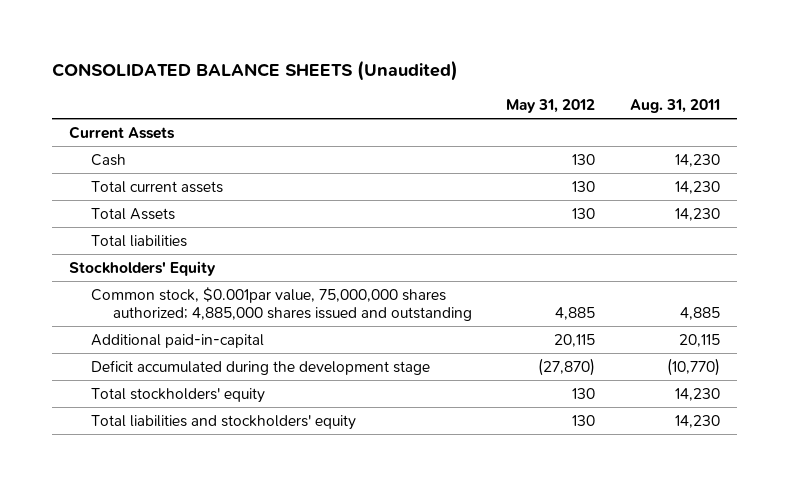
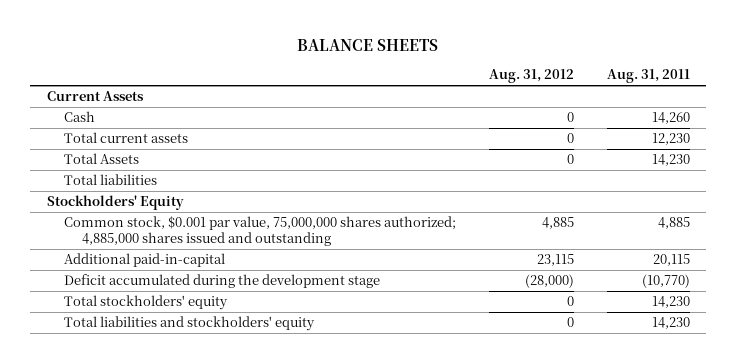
[51,59,458,81] CONSOLIDATED BALANCE SHEETS (Unaudited) -> [297,38,439,51] BALANCE SHEETS
[506,99,596,114] May 31, 2012 -> none
none -> [489,69,575,84] Aug. 31, 2012
[674,153,720,167] 14,230 -> [651,112,690,125] 14,260
[674,180,720,194] 14,230 -> [651,133,690,146] 12,230
[90,286,472,322] Common stock, $0.001par value, 75,000,000 shares authorized; 4,885,000 shares issued and outstanding -> [64,216,457,246] Common stock, $0.001 par value, 75,000,000 shares authorized; 4,885,000 shares issued and outstanding

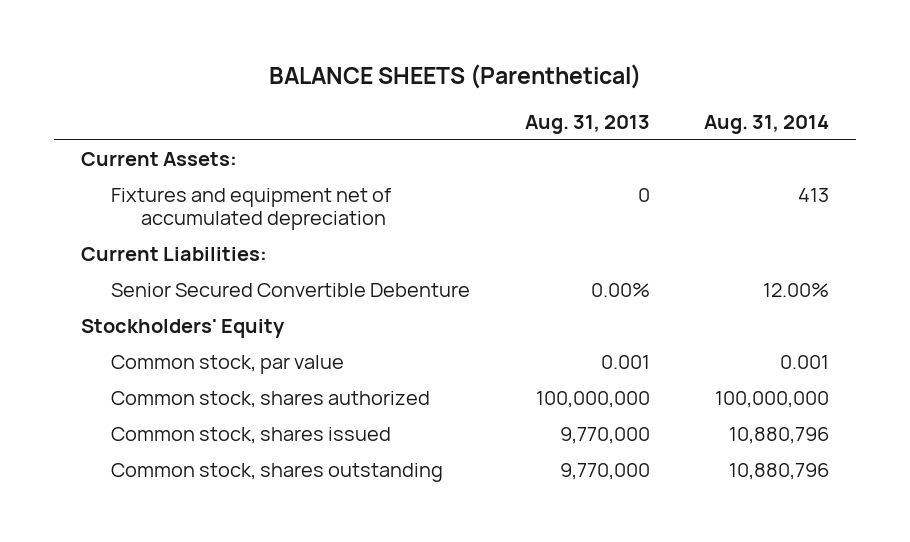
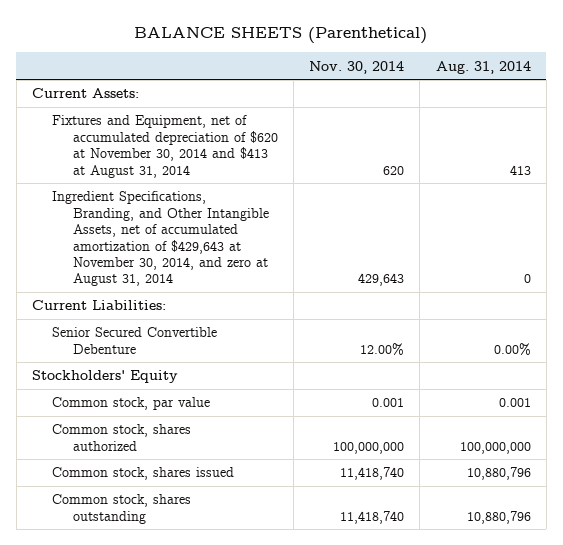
[524,115,650,135] Aug. 31, 2013 -> none
none -> [309,60,405,74] Nov. 30, 2014
[111,188,392,231] Fixtures and equipment net of accumulated depreciation -> [52,115,278,178] Fixtures and Equipment, net of accumulated depreciation of $620 at November 30, 2014 and $413 at August 31, 2014
none -> [52,191,269,287] Ingredient Specifications, Branding, and Other Intangible Assets, net of accumulated amortization of $429,643 at November 30, 2014, and zero at August 31, 2014
[763,283,830,298] 12.00% -> [493,342,531,356] 0.00%

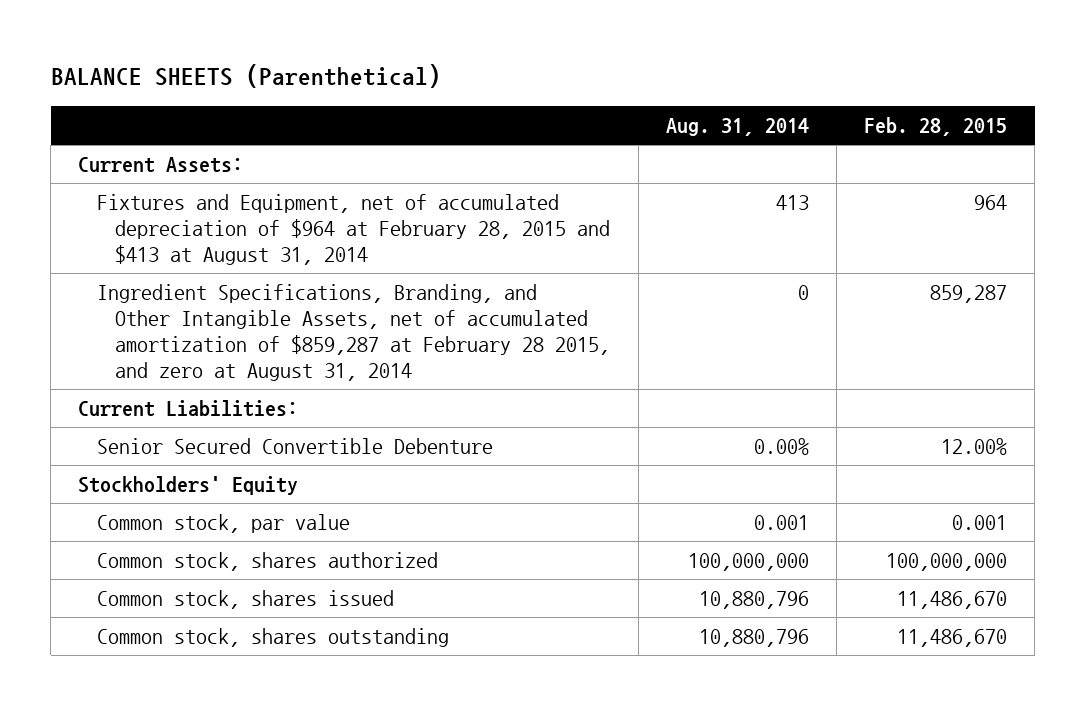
[309,60,405,74] Nov. 30, 2014 -> none
none -> [864,116,1008,136] Feb. 28, 2015
[52,115,278,178] Fixtures and Equipment, net of accumulated depreciation of $620 at November 30, 2014 and $413 at August 31, 2014 -> [96,194,611,266] Fixtures and Equipment, net of accumulated depreciation of $964 at February 28, 2015 and $413 at August 31, 2014
[52,191,269,287] Ingredient Specifications, Branding, and Other Intangible Assets, net of accumulated amortization of $429,643 at November 30, 2014, and zero at August 31, 2014 -> [96,284,611,382] Ingredient Specifications, Branding, and Other Intangible Assets, net of accumulated amortization of $859,287 at February 28 2015, and zero at August 31, 2014

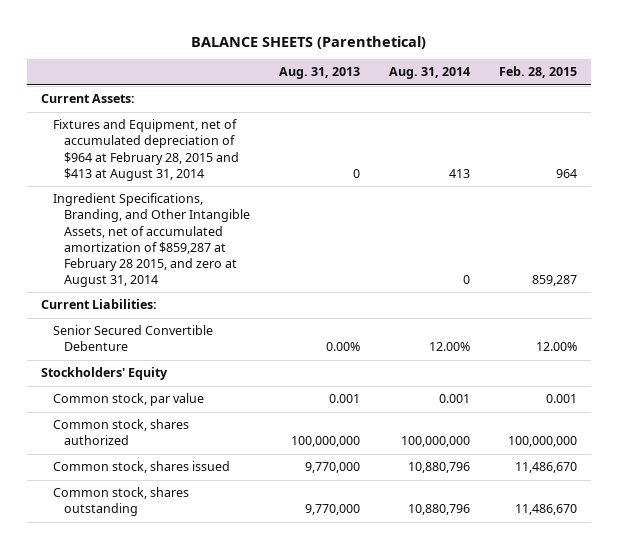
none -> [279,67,361,80] Aug. 31, 2013
[753,438,809,456] 0.00% -> [429,342,471,352] 12.00%

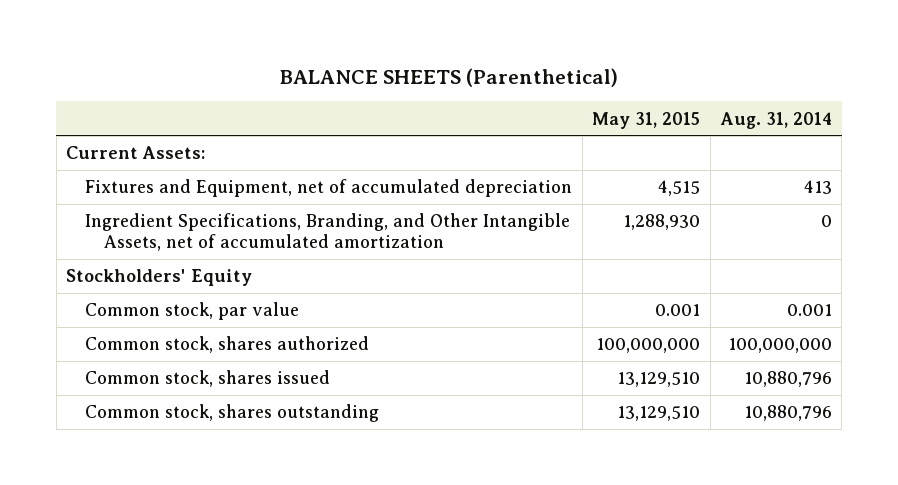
[279,67,361,80] Aug. 31, 2013 -> none
[498,66,577,79] Feb. 28, 2015 -> none
none -> [592,111,701,129] May 31, 2015
[41,299,158,310] Current Liabilities: -> none
[52,325,213,352] Senior Secured Convertible Debenture -> none
[52,119,240,181] Fixtures and Equipment, net of accumulated depreciation of $964 at February 28, 2015 and $413 at August 31, 2014 -> [85,179,573,198] Fixtures and Equipment, net of accumulated depreciation
[52,193,251,288] Ingredient Specifications, Branding, and Other Intangible Assets, net of accumulated amortization of $859,287 at February 28 2015, and zero at August 31, 2014 -> [85,213,571,252] Ingredient Specifications, Branding, and Other Intangible Assets, net of accumulated amortization

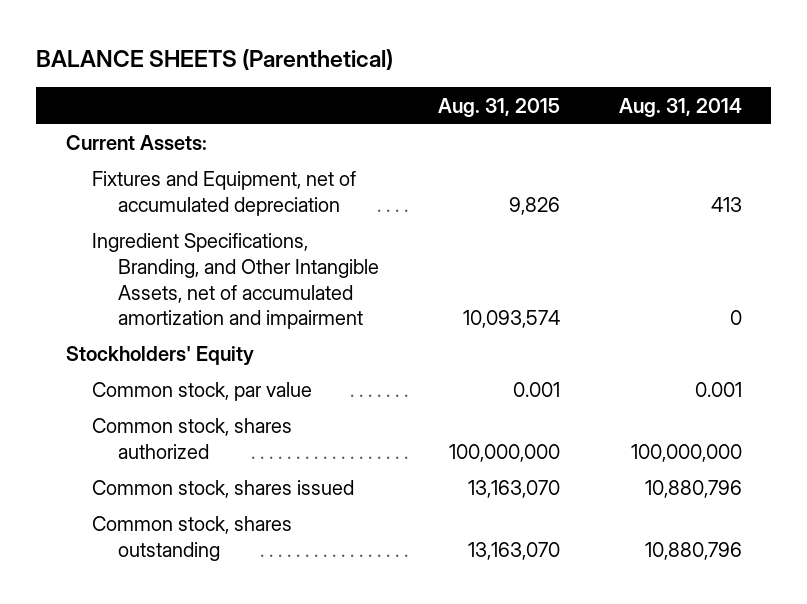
[592,111,701,129] May 31, 2015 -> none
none -> [437,97,560,117] Aug. 31, 2015
[85,213,571,252] Ingredient Specifications, Branding, and Other Intangible Assets, net of accumulated amortization -> [91,233,379,330] Ingredient Specifications, Branding, and Other Intangible Assets, net of accumulated amortization and impairment

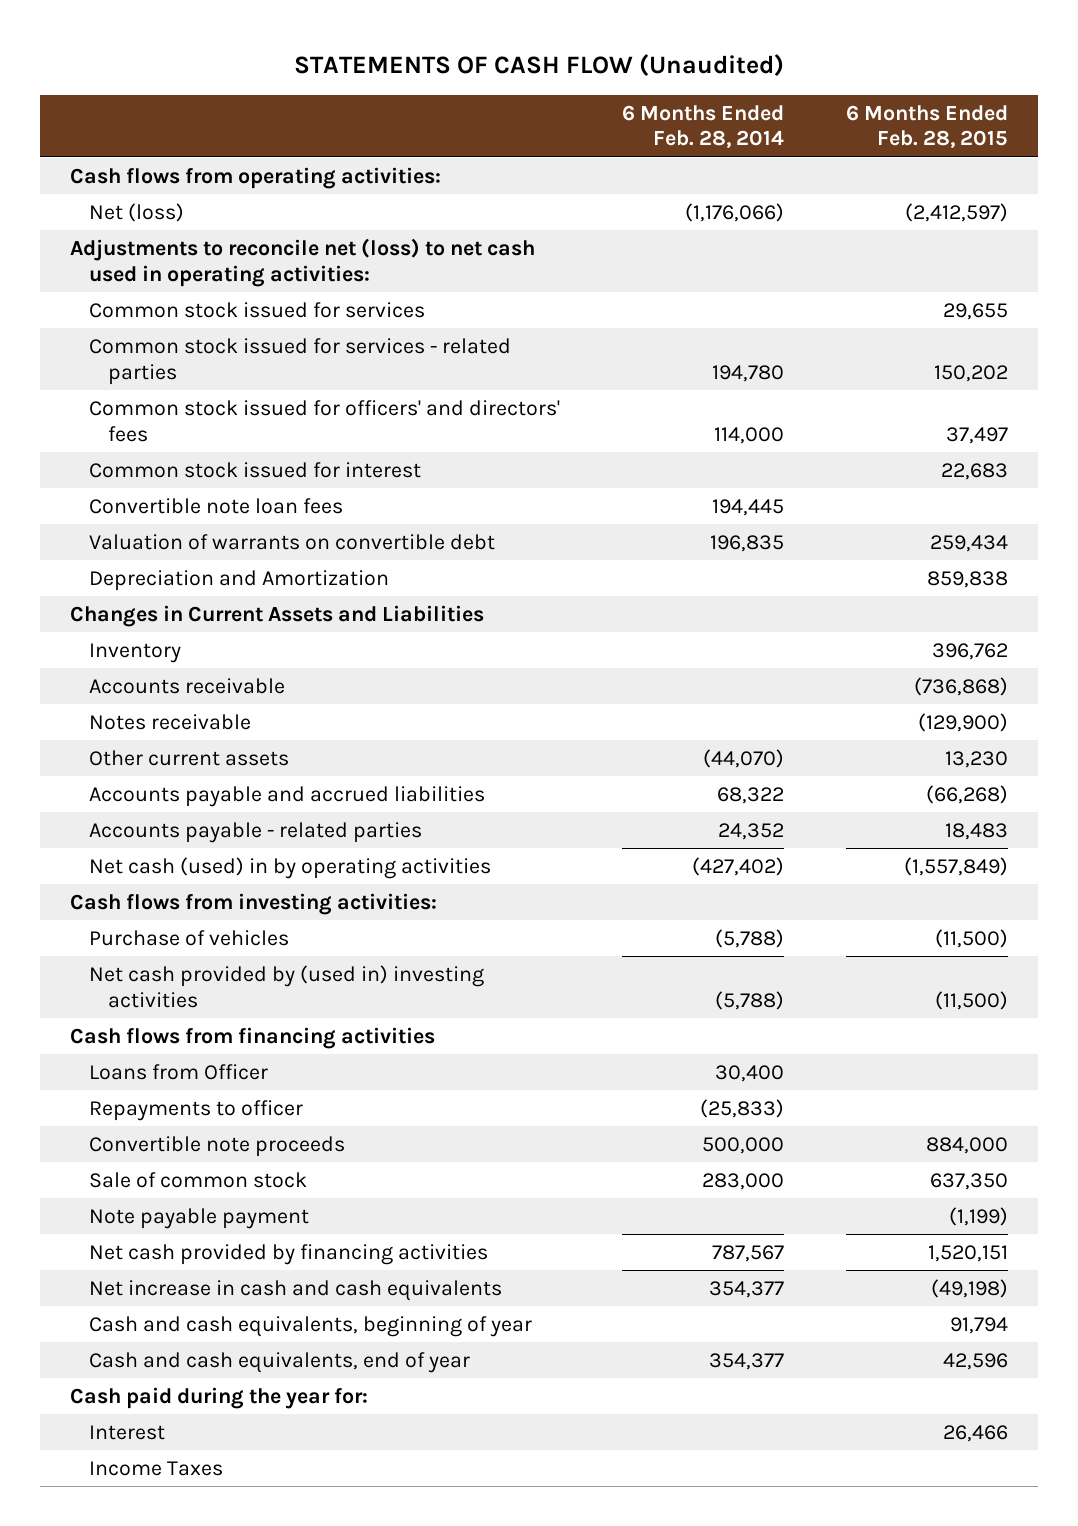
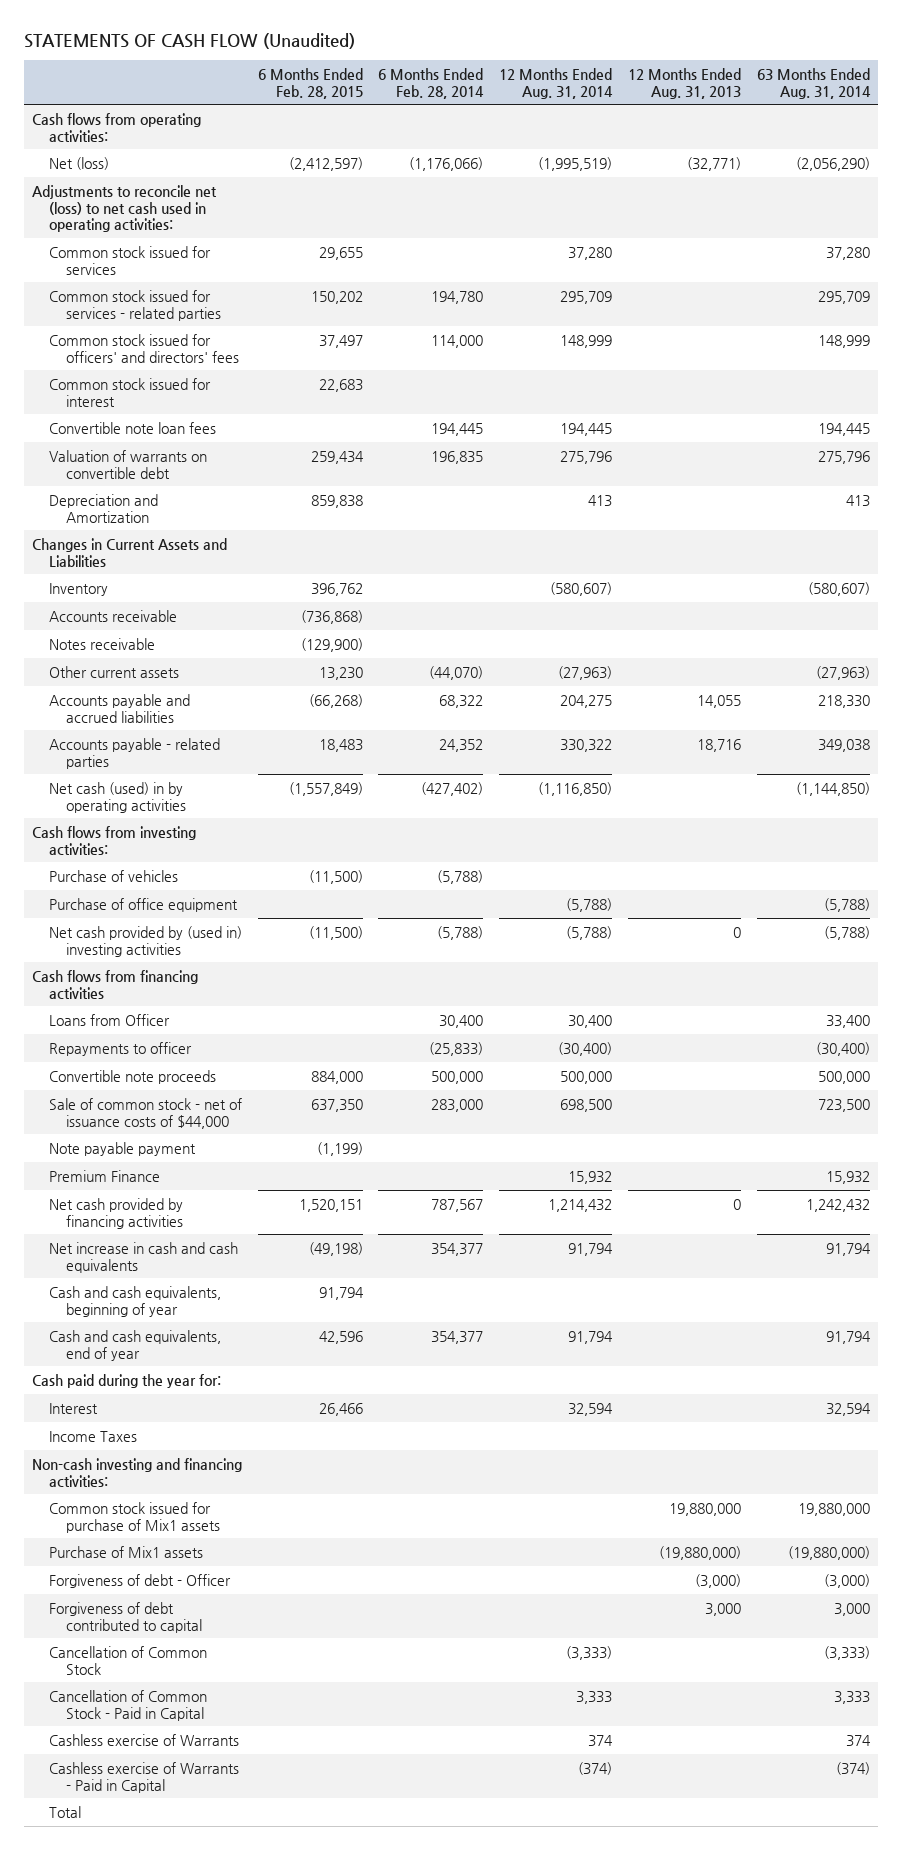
none -> [499,67,614,99] 12 Months Ended Aug. 31, 2014
none -> [628,67,742,99] 12 Months Ended Aug. 31, 2013
none -> [756,67,871,99] 63 Months Ended Aug. 31, 2014
none -> [48,897,238,912] Purchase of office equipment
[89,1171,308,1188] Sale of common stock -> [48,1097,242,1129] Sale of common stock - net of issuance costs of $44,000
none -> [48,1169,160,1182] Premium Finance
none -> [31,1457,242,1487] Non-cash investing and financing activities:
none -> [48,1501,220,1533] Common stock issued for purchase of Mix1 assets
none -> [48,1545,203,1558] Purchase of Mix1 assets
none -> [48,1573,231,1588] Forgiveness of debt - Officer
none -> [48,1601,202,1633] Forgiveness of debt contributed to capital
none -> [48,1645,207,1675] Cancellation of Common Stock
none -> [48,1689,207,1721] Cancellation of Common Stock - Paid in Capital
none -> [48,1733,239,1746] Cashless exercise of Warrants
none -> [48,1761,239,1793] Cashless exercise of Warrants - Paid in Capital
none -> [48,1805,81,1818] Total

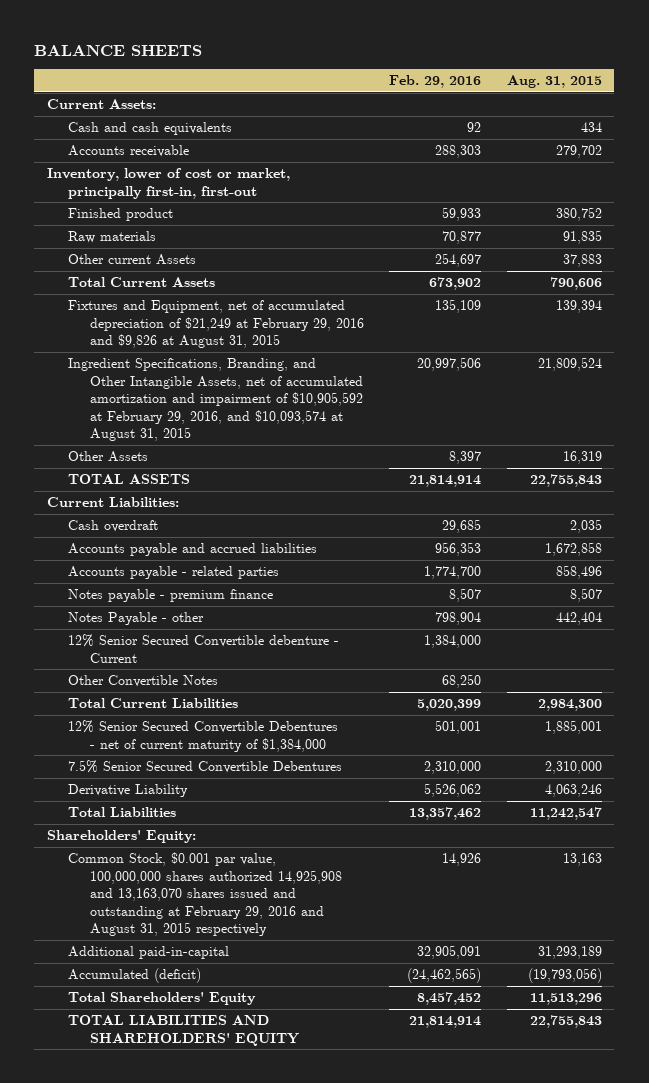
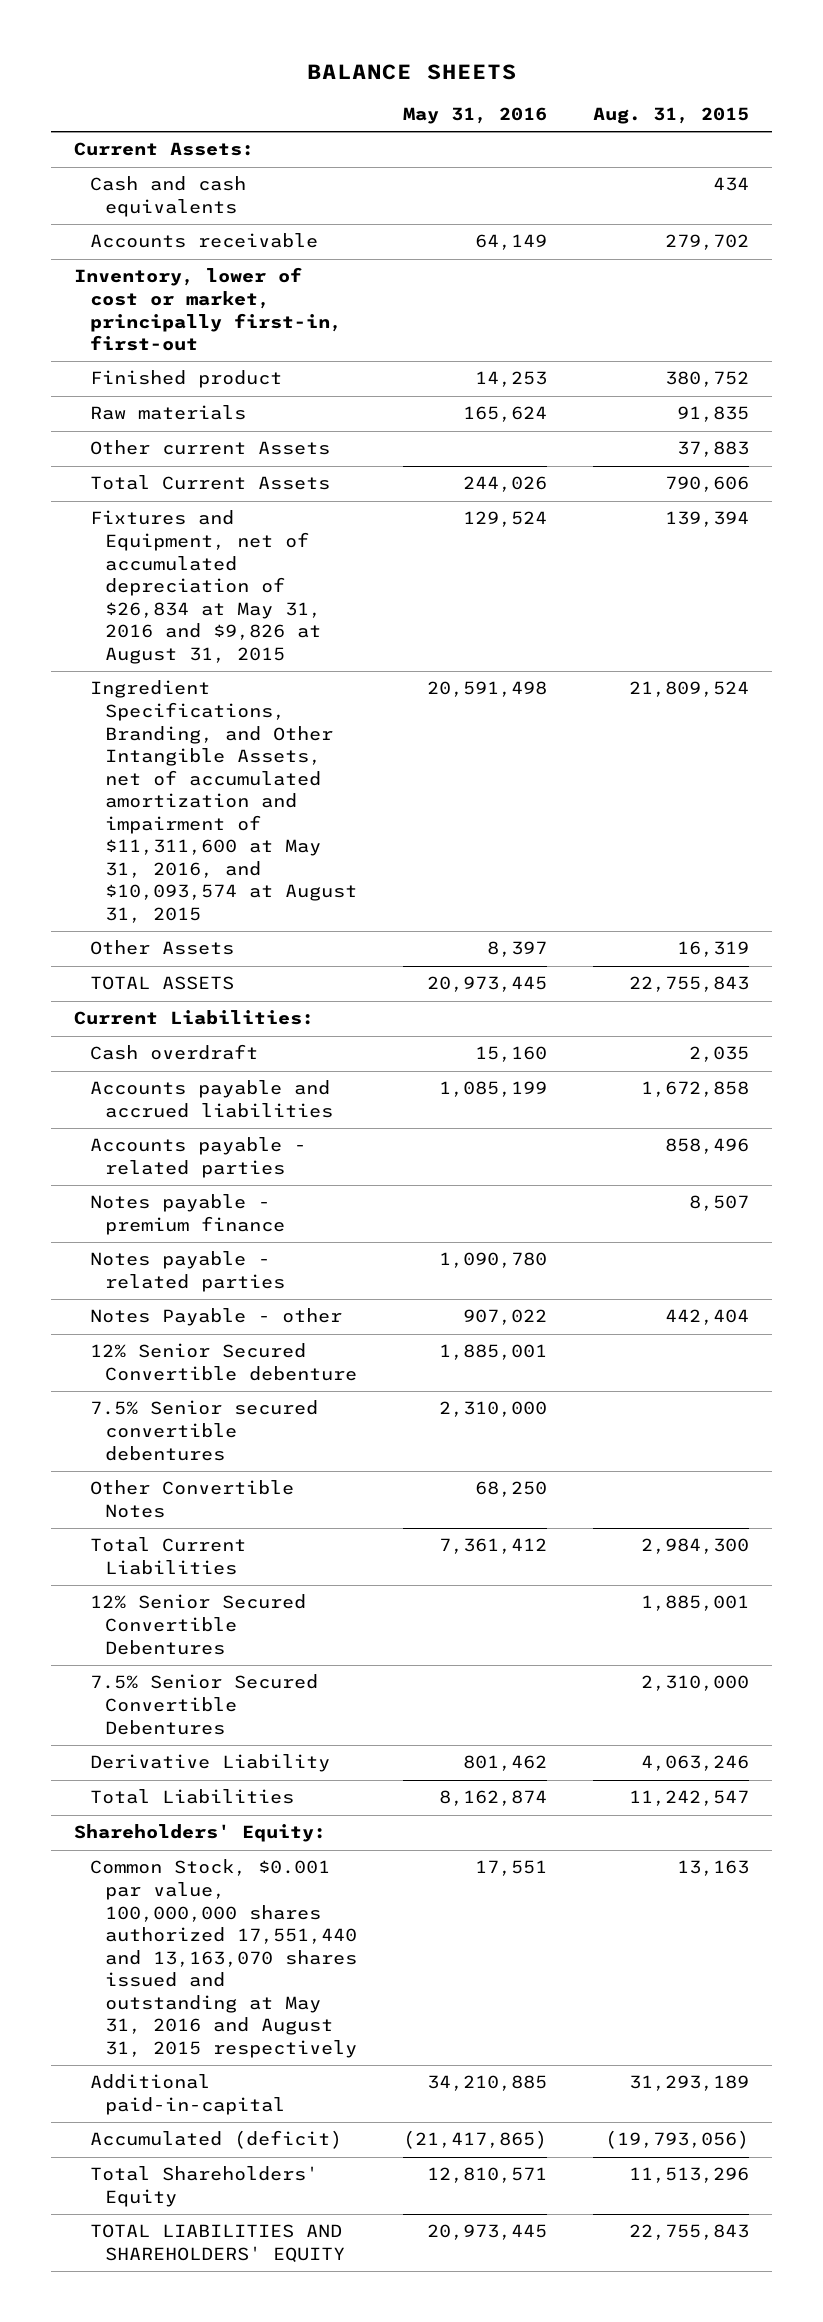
[389,75,482,89] Feb. 29, 2016 -> none
none -> [403,107,548,125] May 31, 2016
[68,299,364,349] Fixtures and Equipment, net of accumulated depreciation of $21,249 at February 29, 2016 and $9,826 at August 31, 2015 -> [89,510,322,664] Fixtures and Equipment, net of accumulated depreciation of $26,834 at May 31, 2016 and $9,826 at August 31, 2015
[68,357,363,442] Ingredient Specifications, Branding, and Other Intangible Assets, net of accumulated amortization and impairment of $10,905,592 at February 29, 2016, and $10,093,574 at August 31, 2015 -> [89,680,358,923] Ingredient Specifications, Branding, and Other Intangible Assets, net of accumulated amortization and impairment of $11,311,600 at May 31, 2016, and $10,093,574 at August 31, 2015
none -> [89,1251,286,1293] Notes payable - related parties
[68,633,340,663] 12% Senior Secured Convertible debenture - Current -> [89,1343,358,1382] 12% Senior Secured Convertible debenture
none -> [89,1400,318,1461] 7.5% Senior secured convertible debentures
[68,719,339,752] 12% Senior Secured Convertible Debentures - net of current maturity of $1,384,000 -> [89,1594,306,1655] 12% Senior Secured Convertible Debentures
[68,851,342,937] Common Stock, $0.001 par value, 100,000,000 shares authorized 14,925,908 and 13,163,070 shares issued and outstanding at February 29, 2016 and August 31, 2015 respectively -> [89,1859,358,2058] Common Stock, $0.001 par value, 100,000,000 shares authorized 17,551,440 and 13,163,070 shares issued and outstanding at May 31, 2016 and August 31, 2015 respectively

